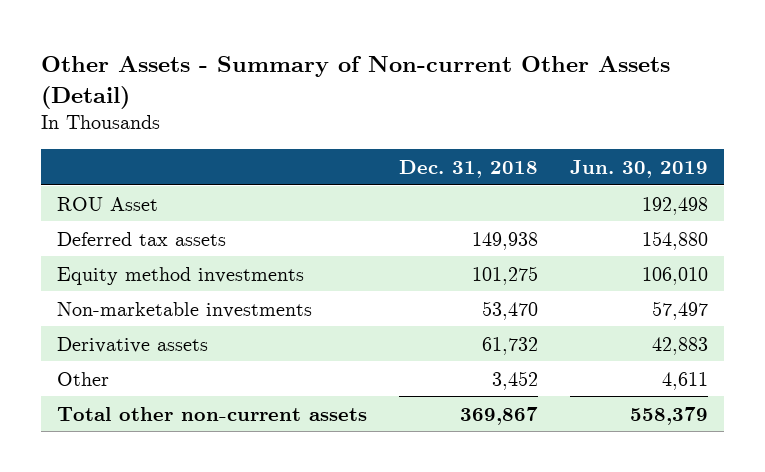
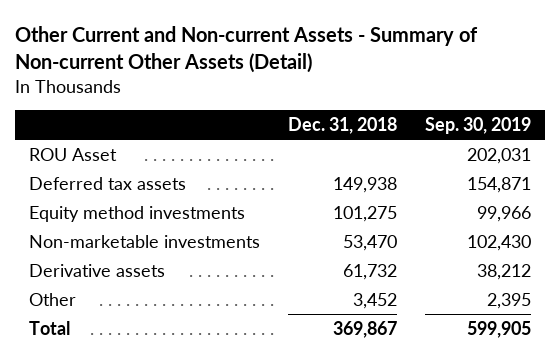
[40,55,670,109] Other Assets - Summary of Non-current Other Assets (Detail) -> [14,25,478,74] Other Current and Non-current Assets - Summary of Non-current Other Assets (Detail)
[570,159,709,178] Jun. 30, 2019 -> none
none -> [425,117,532,135] Sep. 30, 2019
[56,406,367,421] Total other non-current assets -> [28,320,70,335] Total

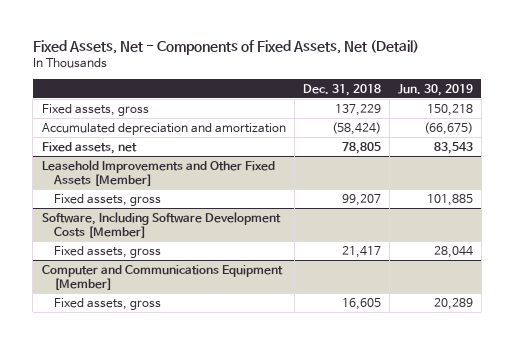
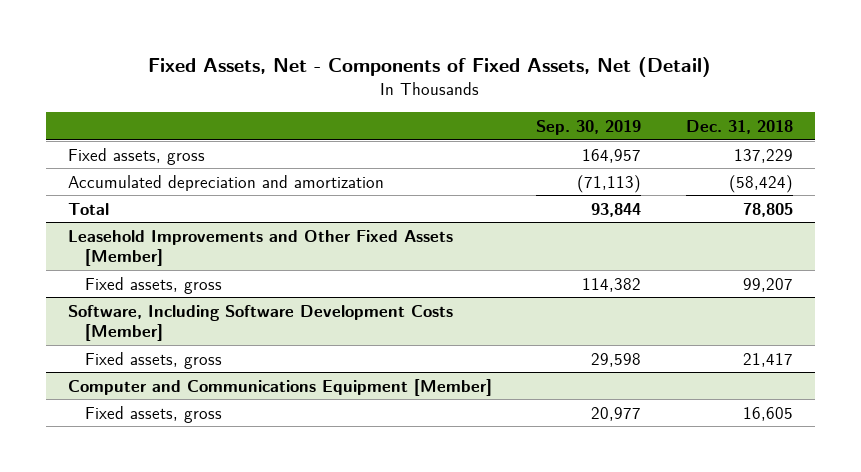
[397,83,473,96] Jun. 30, 2019 -> none
none -> [536,119,642,135] Sep. 30, 2019
[41,141,137,154] Fixed assets, net -> [67,202,109,215] Total

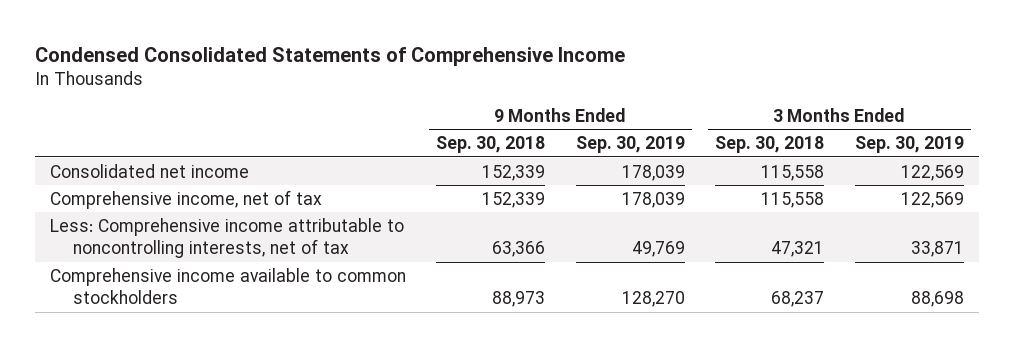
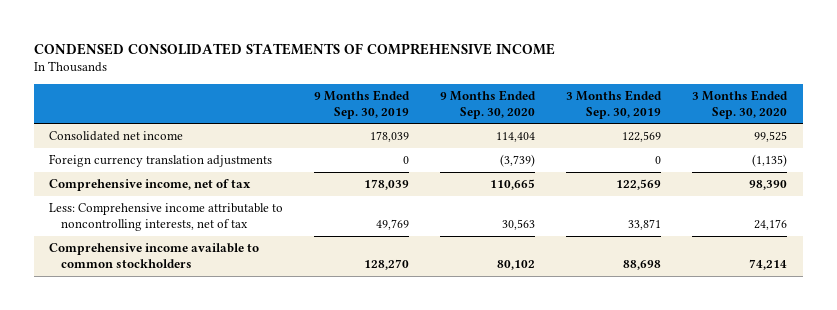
[34,46,625,66] Condensed Consolidated Statements of Comprehensive Income -> [33,42,555,55] CONDENSED CONSOLIDATED STATEMENTS OF COMPREHENSIVE INCOME
[436,136,546,154] Sep. 30, 2018 -> none
[715,136,825,154] Sep. 30, 2018 -> none
none -> [440,89,537,119] 9 Months Ended Sep. 30, 2020
none -> [692,89,789,119] 3 Months Ended Sep. 30, 2020
none -> [49,153,273,167] Foreign currency translation adjustments

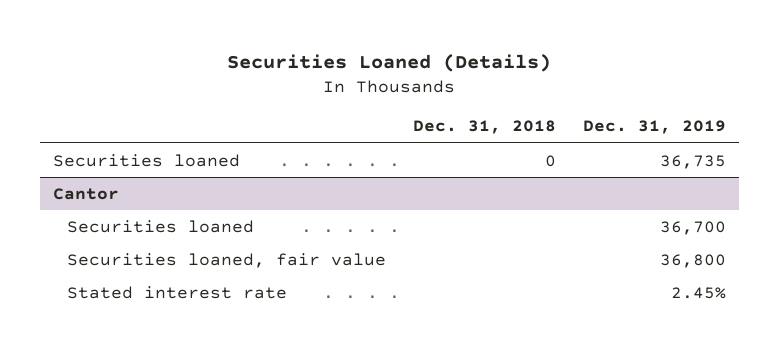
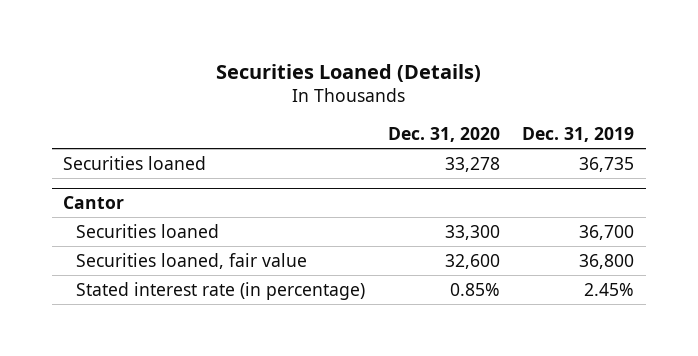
[412,120,556,135] Dec. 31, 2018 -> none
none -> [387,127,500,143] Dec. 31, 2020
[67,285,288,299] Stated interest rate -> [75,281,365,300] Stated interest rate (in percentage)

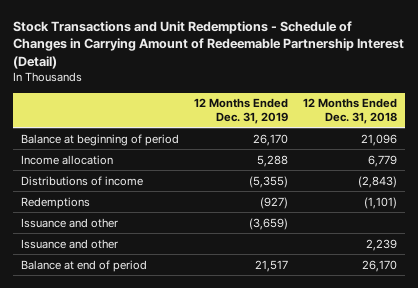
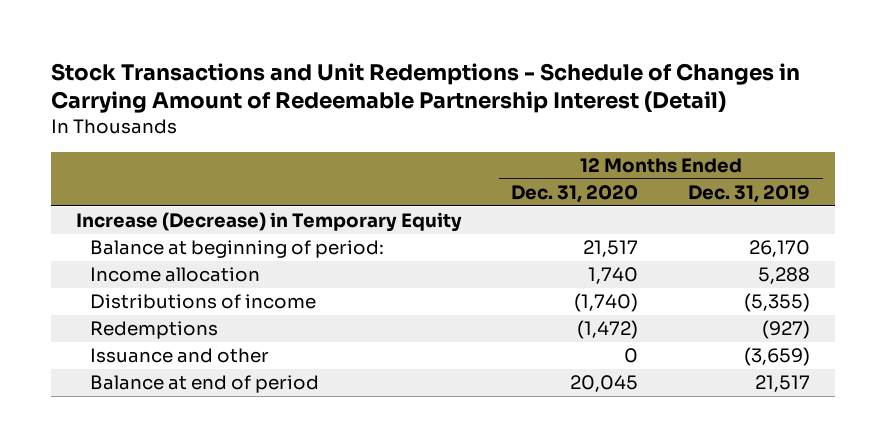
[303,98,398,124] 12 Months Ended Dec. 31, 2018 -> none
none -> [511,184,639,203] Dec. 31, 2020
none -> [75,212,462,233] Increase (Decrease) in Temporary Equity
[20,133,179,146] Balance at beginning of period -> [90,240,385,259] Balance at beginning of period:
[20,238,118,249] Issuance and other -> none

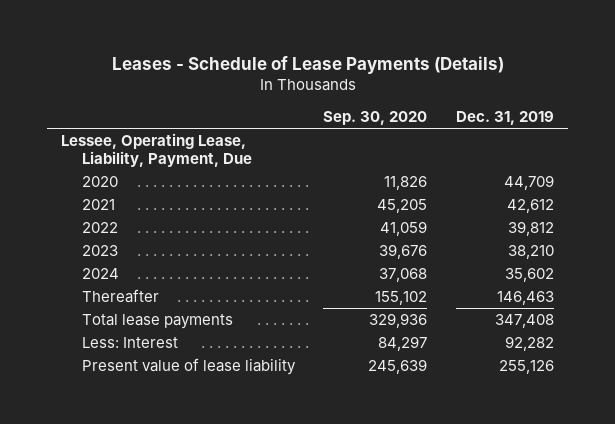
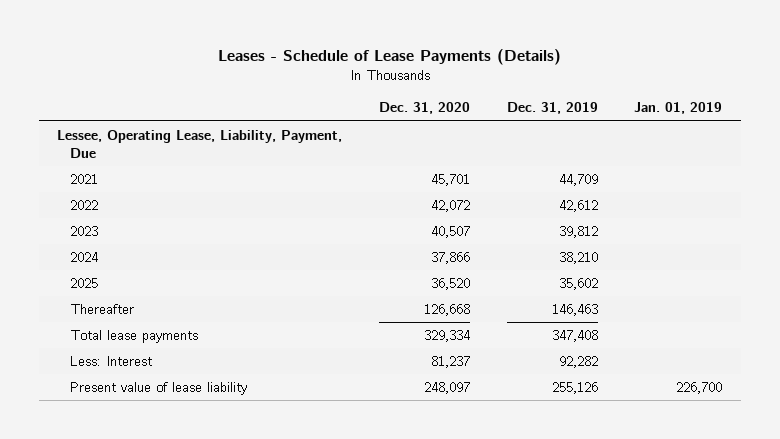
[323,111,428,126] Sep. 30, 2020 -> none
none -> [379,102,471,115] Dec. 31, 2020
none -> [634,102,723,115] Jan. 01, 2019
[81,176,118,188] 2020 -> none
[507,199,555,214] 42,612 -> [558,174,598,187] 44,709
[508,221,555,237] 39,812 -> [558,200,598,213] 42,612
[508,245,555,260] 38,210 -> [558,226,598,239] 39,812
[505,268,555,283] 35,602 -> [558,252,598,265] 38,210
none -> [70,278,99,289] 2025

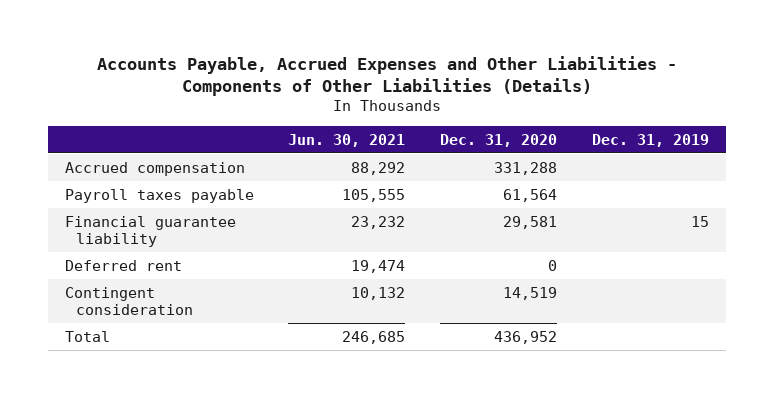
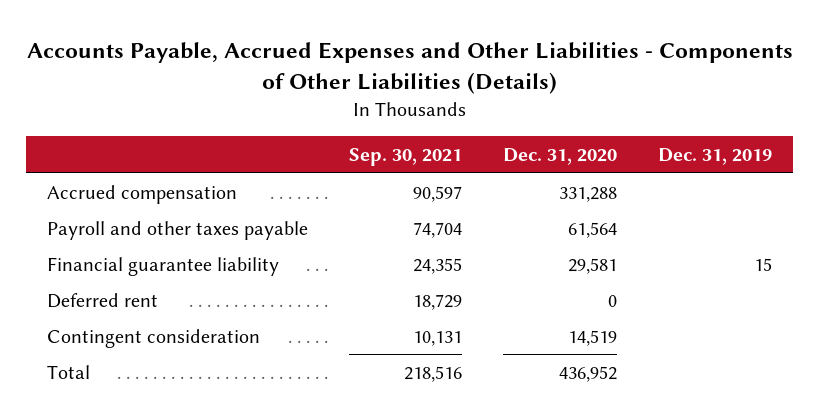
[288,133,406,147] Jun. 30, 2021 -> none
none -> [348,148,462,167] Sep. 30, 2021
[64,188,254,203] Payroll taxes payable -> [46,220,308,240] Payroll and other taxes payable

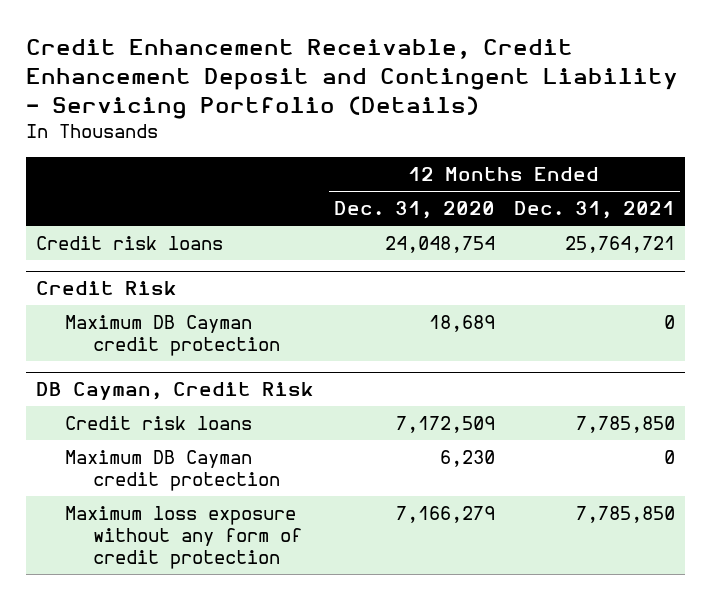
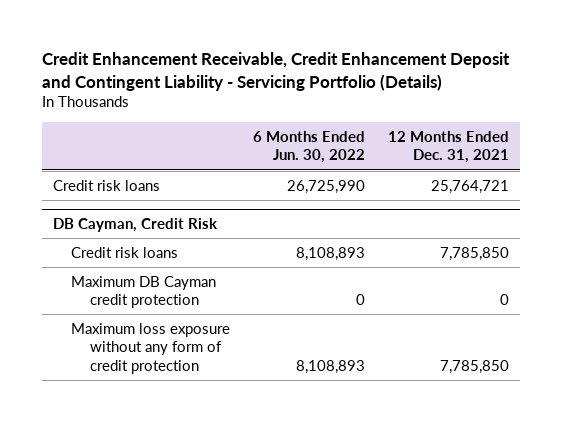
[333,201,495,220] Dec. 31, 2020 -> none
none -> [252,130,365,164] 6 Months Ended Jun. 30, 2022
[36,281,178,296] Credit Risk -> none
[64,315,280,357] Maximum DB Cayman credit protection -> none

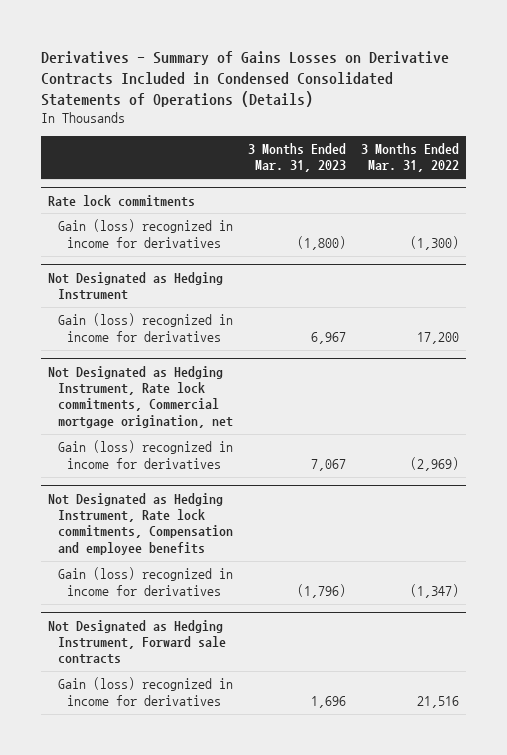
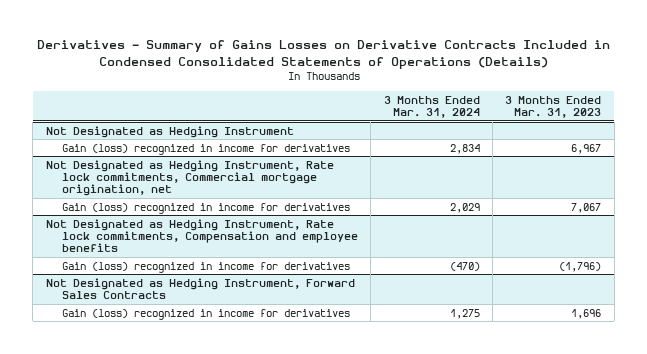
[360,142,459,173] 3 Months Ended Mar. 31, 2022 -> none
none -> [383,95,480,118] 3 Months Ended Mar. 31, 2024
[48,194,196,207] Rate lock commitments -> none
[57,219,233,248] Gain (loss) recognized in income for derivatives -> none
[48,619,226,665] Not Designated as Hedging Instrument, Forward sale contracts -> [45,277,355,300] Not Designated as Hedging Instrument, Forward Sales Contracts

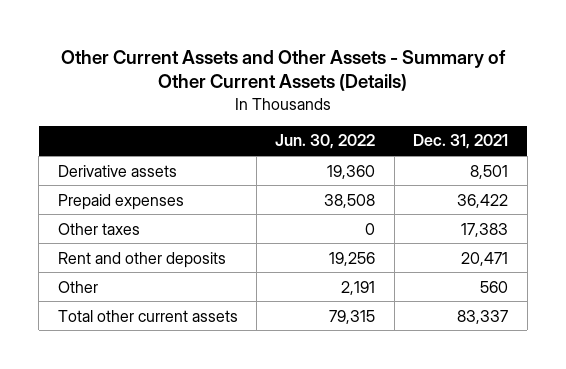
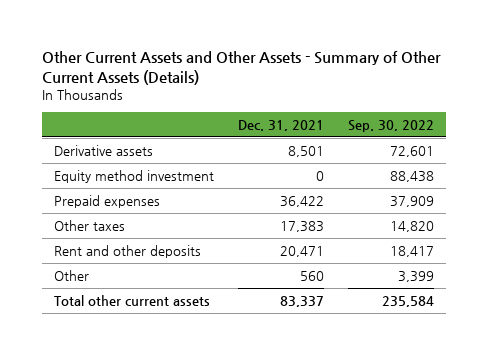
[275,134,376,150] Jun. 30, 2022 -> none
none -> [347,120,434,133] Sep. 30, 2022
none -> [53,169,214,183] Equity method investment

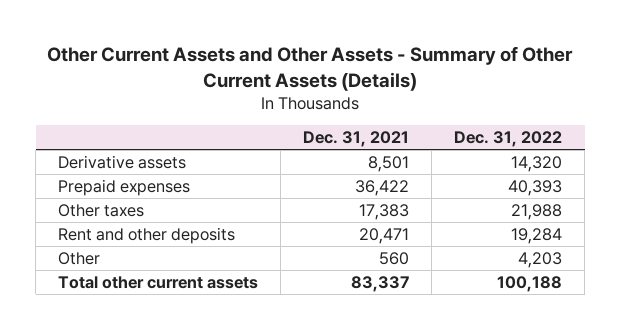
[347,120,434,133] Sep. 30, 2022 -> none
none -> [454,130,563,147] Dec. 31, 2022
[53,169,214,183] Equity method investment -> none

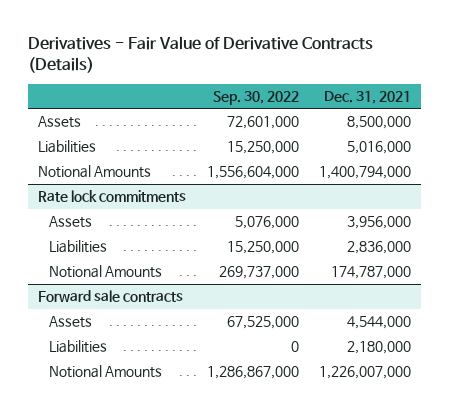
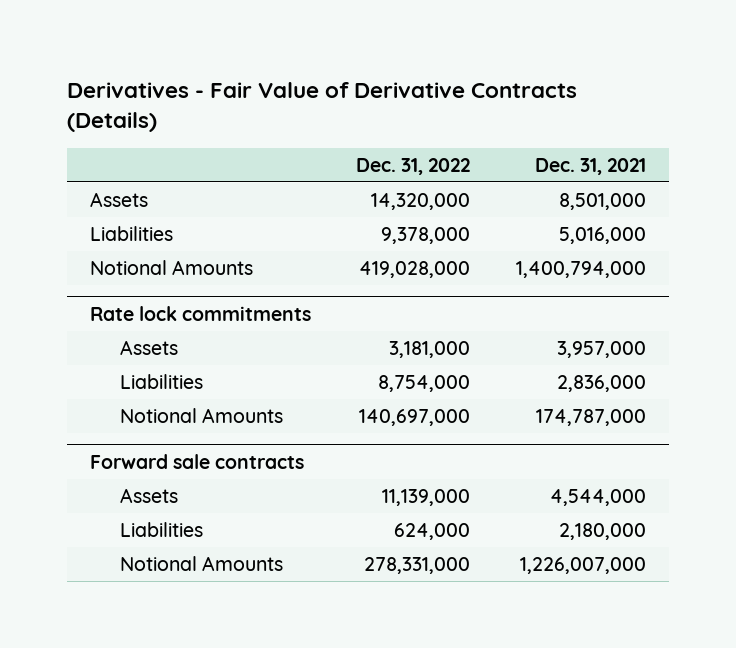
[212,90,299,105] Sep. 30, 2022 -> none
none -> [356,157,471,175] Dec. 31, 2022
[346,116,411,130] 8,500,000 -> [558,192,646,210] 8,501,000
[346,216,411,230] 3,956,000 -> [556,340,646,358] 3,957,000

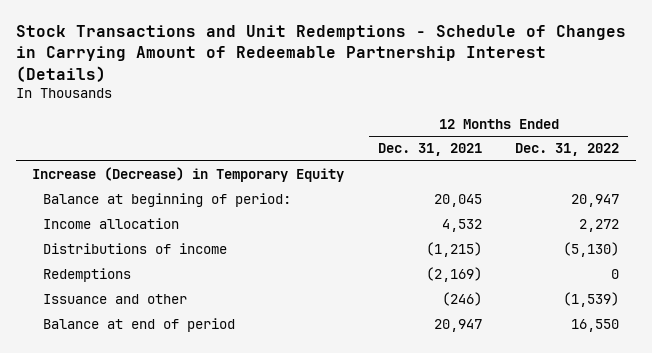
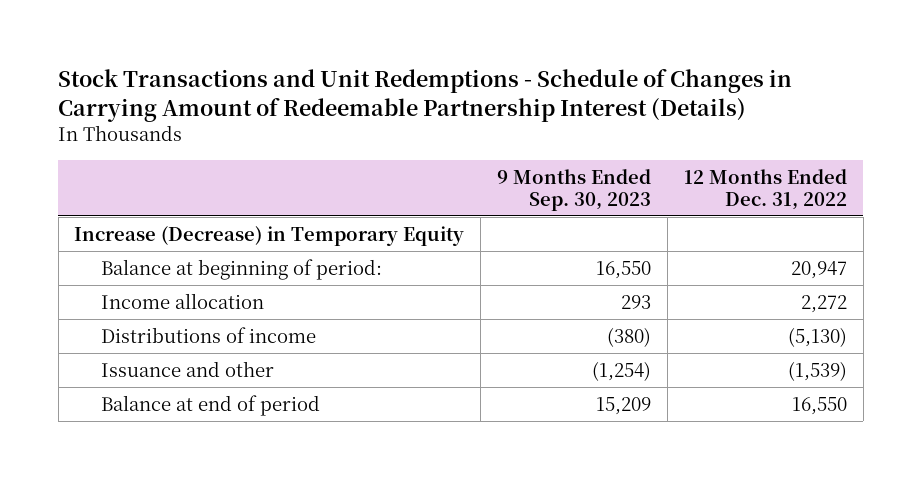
[377,143,482,157] Dec. 31, 2021 -> none
none -> [497,168,652,211] 9 Months Ended Sep. 30, 2023
[42,268,131,283] Redemptions -> none

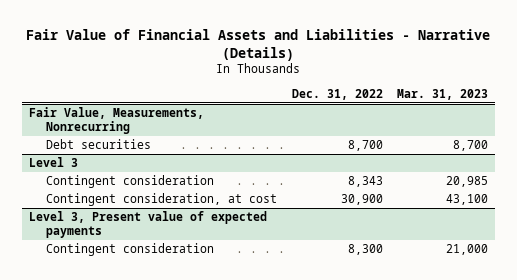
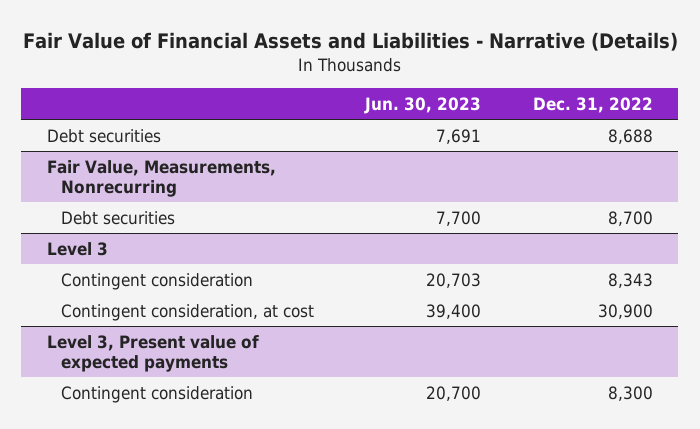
[396,88,488,100] Mar. 31, 2023 -> none
none -> [364,97,482,115] Jun. 30, 2023
none -> [47,128,162,143] Debt securities

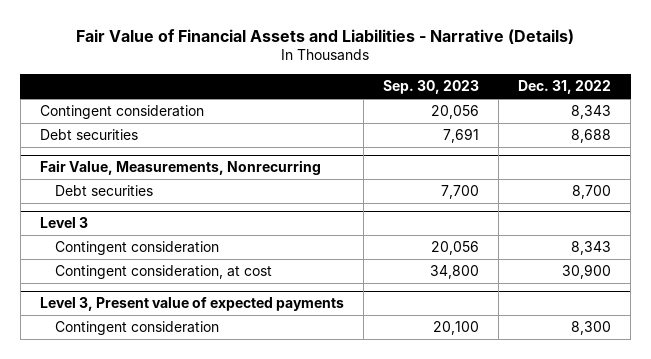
[364,97,482,115] Jun. 30, 2023 -> none
none -> [382,80,479,95] Sep. 30, 2023
none -> [39,105,204,120] Contingent consideration

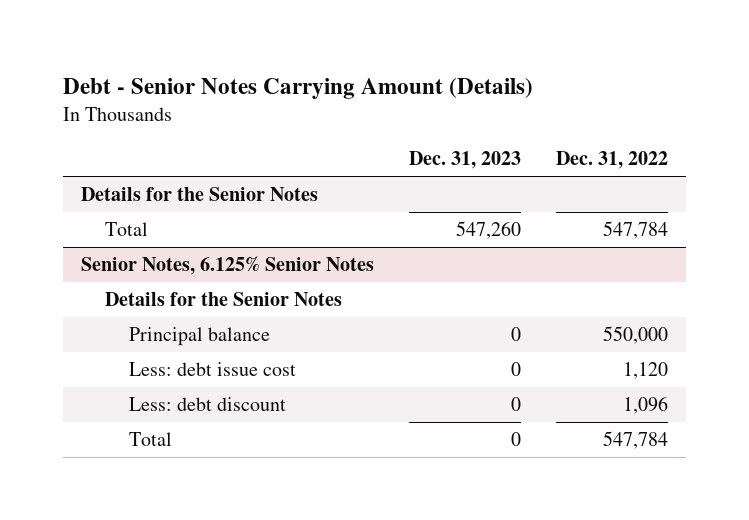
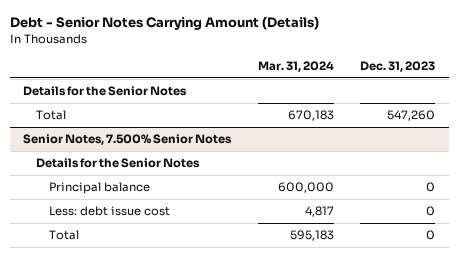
[556,151,669,170] Dec. 31, 2022 -> none
none -> [257,61,334,73] Mar. 31, 2024
[80,256,374,276] Senior Notes, 6.125% Senior Notes -> none
none -> [22,133,232,145] Senior Notes, 7.500% Senior Notes
[128,397,286,412] Less: debt discount -> none

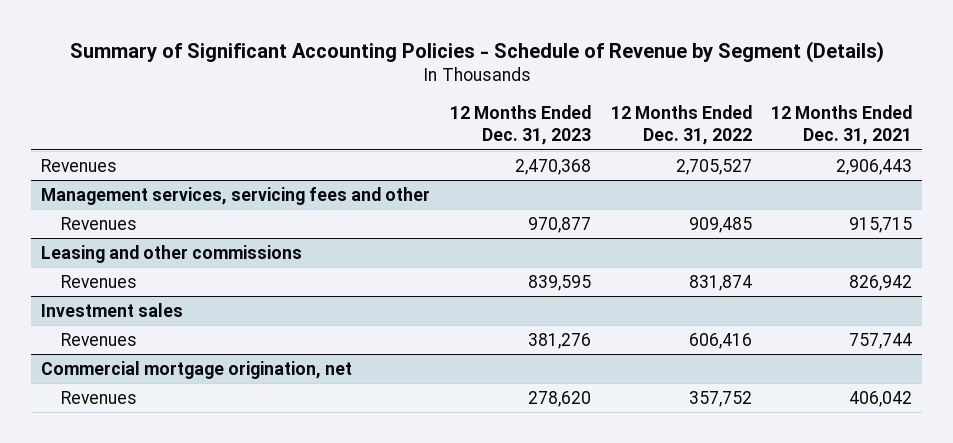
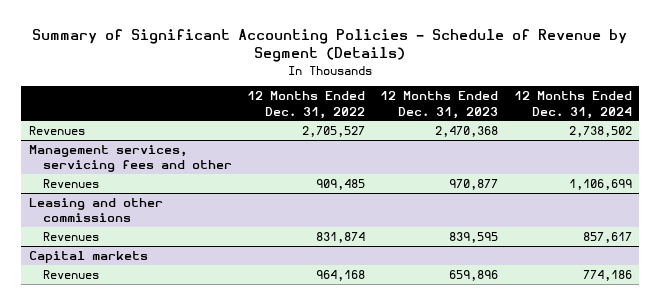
[771,105,913,146] 12 Months Ended Dec. 31, 2021 -> none
none -> [513,91,632,119] 12 Months Ended Dec. 31, 2024
[41,302,184,317] Investment sales -> none
[41,360,353,379] Commercial mortgage origination, net -> none
[60,390,137,404] Revenues -> none
none -> [29,250,149,263] Capital markets
[527,332,591,349] 381,276 -> [449,269,499,281] 659,896
[688,332,752,349] 606,416 -> [316,269,366,281] 964,168

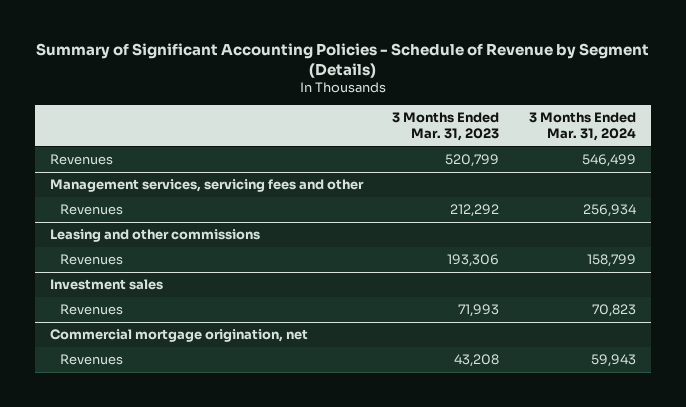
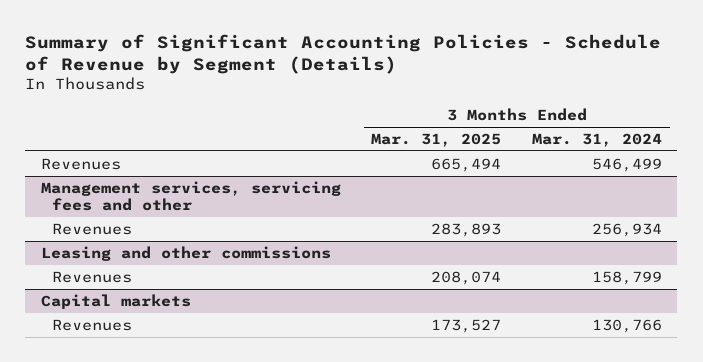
[392,111,500,142] 3 Months Ended Mar. 31, 2023 -> none
none -> [371,133,502,148] Mar. 31, 2025
[49,278,163,290] Investment sales -> none
[49,328,308,342] Commercial mortgage origination, net -> none
[59,353,123,365] Revenues -> none
none -> [40,293,191,309] Capital markets
[592,303,637,317] 70,823 -> [592,318,663,333] 130,766

